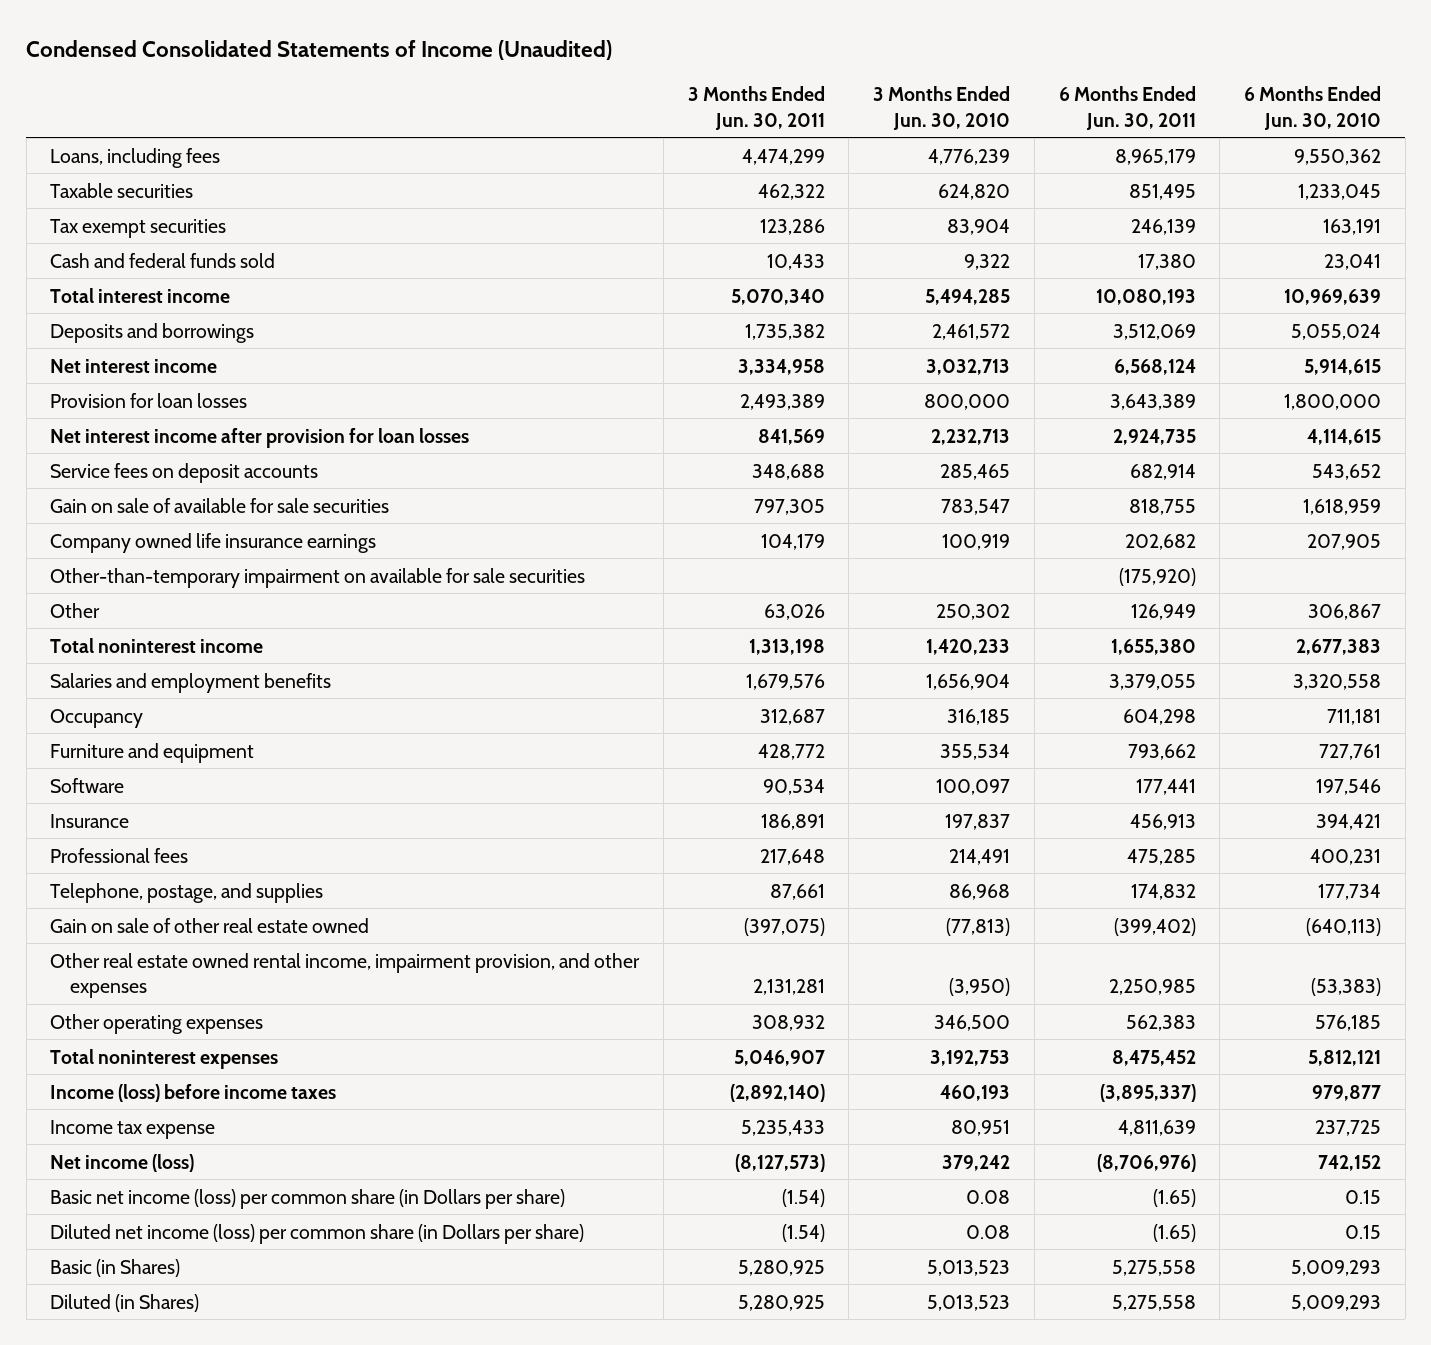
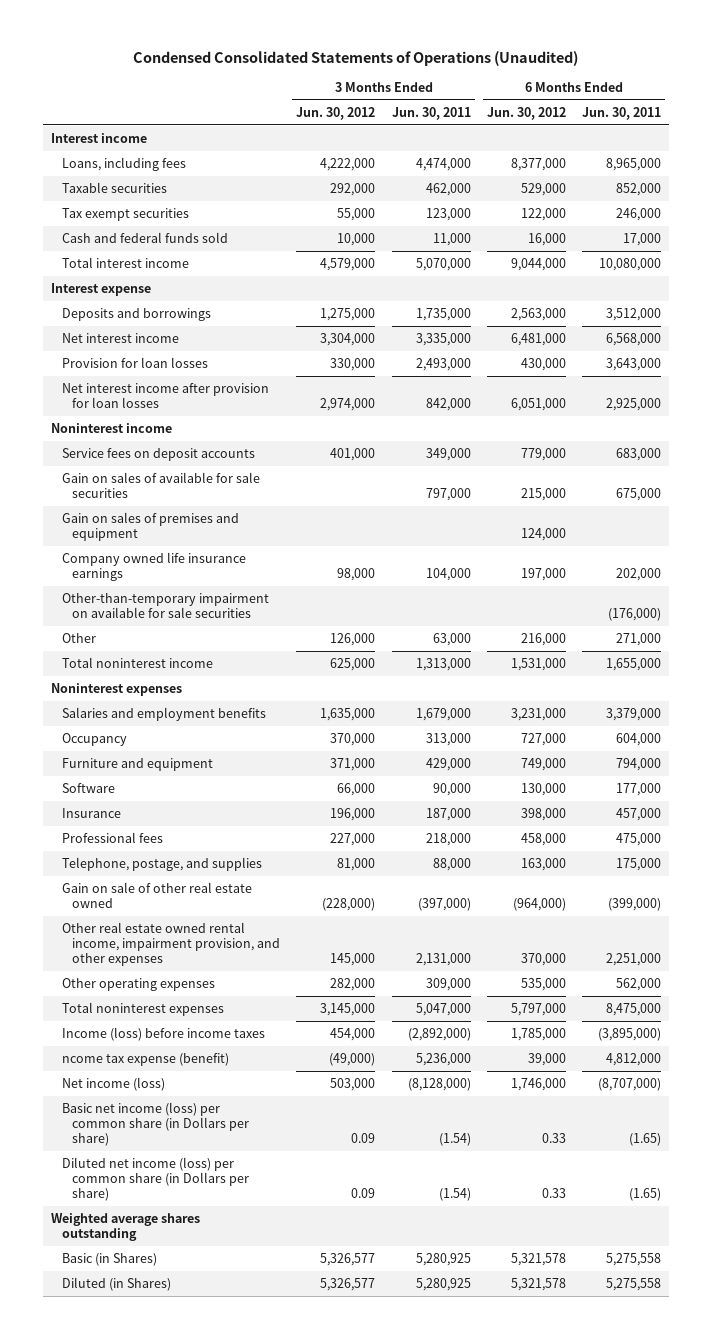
[26,39,613,60] Condensed Consolidated Statements of Income (Unaudited) -> [133,50,579,66] Condensed Consolidated Statements of Operations (Unaudited)
[873,86,1011,130] 3 Months Ended Jun. 30, 2010 -> none
[1243,86,1381,130] 6 Months Ended Jun. 30, 2010 -> none
none -> [296,106,376,120] Jun. 30, 2012
none -> [487,106,567,120] Jun. 30, 2012
none -> [50,132,147,143] Interest income
[741,148,825,165] 4,474,299 -> [415,157,471,171] 4,474,000
[1114,148,1196,165] 8,965,179 -> [606,157,662,171] 8,965,000
[757,183,825,200] 462,322 -> [425,182,471,196] 462,000
[1128,183,1196,200] 851,495 -> [616,182,662,196] 852,000
[759,218,825,235] 123,286 -> [425,207,471,221] 123,000
[1130,218,1196,235] 246,139 -> [616,207,662,221] 246,000
[766,253,825,270] 10,433 -> [432,232,471,246] 11,000
[1137,253,1196,270] 17,380 -> [623,232,662,246] 17,000
[730,288,825,305] 5,070,340 -> [415,257,471,271] 5,070,000
[1095,288,1196,305] 10,080,193 -> [599,257,662,271] 10,080,000
none -> [50,282,151,296] Interest expense
[744,323,825,340] 1,735,382 -> [415,307,471,321] 1,735,000
[1112,323,1196,340] 3,512,069 -> [606,307,662,321] 3,512,000
[737,358,825,375] 3,334,958 -> [415,332,471,346] 3,335,000
[1113,358,1196,375] 6,568,124 -> [606,332,662,346] 6,568,000
[739,393,825,410] 2,493,389 -> [415,357,471,371] 2,493,000
[1109,393,1196,410] 3,643,389 -> [606,357,662,371] 3,643,000
[757,428,825,445] 841,569 -> [425,397,471,411] 842,000
[1112,428,1196,445] 2,924,735 -> [606,397,662,411] 2,925,000
none -> [50,422,172,433] Noninterest income
[751,463,825,480] 348,688 -> [425,447,471,461] 349,000
[1129,463,1196,480] 682,914 -> [616,447,662,461] 683,000
[50,497,390,513] Gain on sale of available for sale securities -> [61,471,260,498] Gain on sales of available for sale securities
[753,498,825,515] 797,305 -> [425,487,471,501] 797,000
[1128,498,1196,515] 818,755 -> [616,487,662,501] 675,000
none -> [61,511,239,541] Gain on sales of premises and equipment
[760,533,825,550] 104,179 -> [425,567,471,581] 104,000
[1124,533,1196,550] 202,682 -> [616,567,662,581] 202,000
[1118,567,1196,586] (175,920) -> [608,607,662,621] (176,000)
[763,603,825,620] 63,026 -> [432,632,471,646] 63,000
[1130,603,1196,620] 126,949 -> [616,632,662,646] 271,000
[748,638,825,655] 1,313,198 -> [415,657,471,671] 1,313,000
[1110,638,1196,655] 1,655,380 -> [606,657,662,671] 1,655,000
none -> [50,682,182,696] Noninterest expenses
[745,673,825,690] 1,679,576 -> [415,707,471,721] 1,679,000
[1108,673,1196,690] 3,379,055 -> [606,707,662,721] 3,379,000
[759,708,825,725] 312,687 -> [425,732,471,746] 313,000
[1122,708,1196,725] 604,298 -> [616,732,662,746] 604,000
[757,743,825,760] 428,772 -> [425,757,471,771] 429,000
[1127,743,1196,760] 793,662 -> [616,757,662,771] 794,000
[762,778,825,795] 90,534 -> [432,782,471,796] 90,000
[1135,778,1196,795] 177,441 -> [616,782,662,796] 177,000
[760,813,825,830] 186,891 -> [425,807,471,821] 187,000
[1129,813,1196,830] 456,913 -> [616,807,662,821] 457,000
[759,848,825,865] 217,648 -> [425,832,471,846] 218,000
[1126,848,1196,865] 475,285 -> [616,832,662,846] 475,000
[769,883,825,900] 87,661 -> [432,857,471,871] 88,000
[1130,883,1196,900] 174,832 -> [616,857,662,871] 175,000
[743,917,825,936] (397,075) -> [417,897,471,911] (397,000)
[1113,917,1196,936] (399,402) -> [608,897,662,911] (399,000)
[752,979,825,996] 2,131,281 -> [415,952,471,966] 2,131,000
[1108,979,1196,996] 2,250,985 -> [606,952,662,966] 2,251,000
[751,1014,825,1031] 308,932 -> [425,977,471,991] 309,000
[1125,1014,1196,1031] 562,383 -> [616,977,662,991] 562,000
[733,1049,825,1066] 5,046,907 -> [415,1002,471,1016] 5,047,000
[1111,1049,1196,1066] 8,475,452 -> [606,1002,662,1016] 8,475,000
[729,1083,825,1102] (2,892,140) -> [407,1027,471,1041] (2,892,000)
[1099,1083,1196,1102] (3,895,337) -> [598,1027,662,1041] (3,895,000)
[50,1119,216,1139] Income tax expense -> [61,1052,229,1066] ncome tax expense (benefit)
[740,1119,825,1136] 5,235,433 -> [415,1052,471,1066] 5,236,000
[1117,1119,1196,1136] 4,811,639 -> [606,1052,662,1066] 4,812,000
[734,1153,825,1172] (8,127,573) -> [407,1077,471,1091] (8,128,000)
[1096,1153,1196,1172] (8,706,976) -> [598,1077,662,1091] (8,707,000)
none -> [50,1212,200,1241] Weighted average shares outstanding

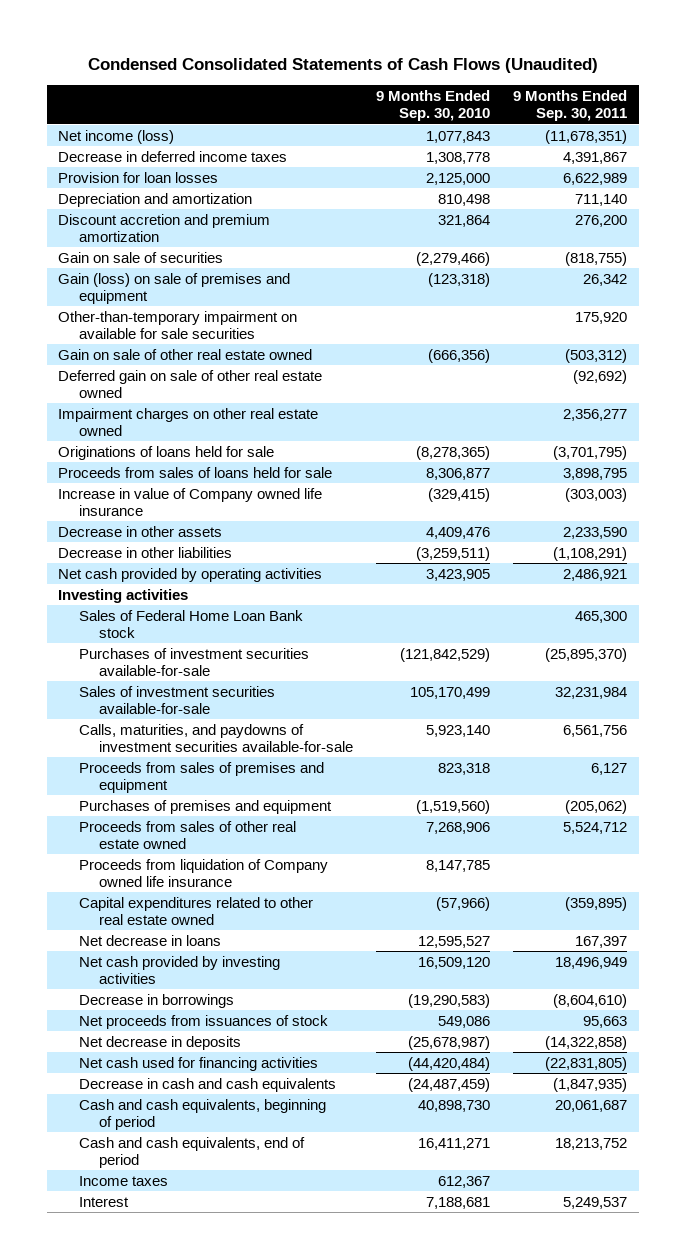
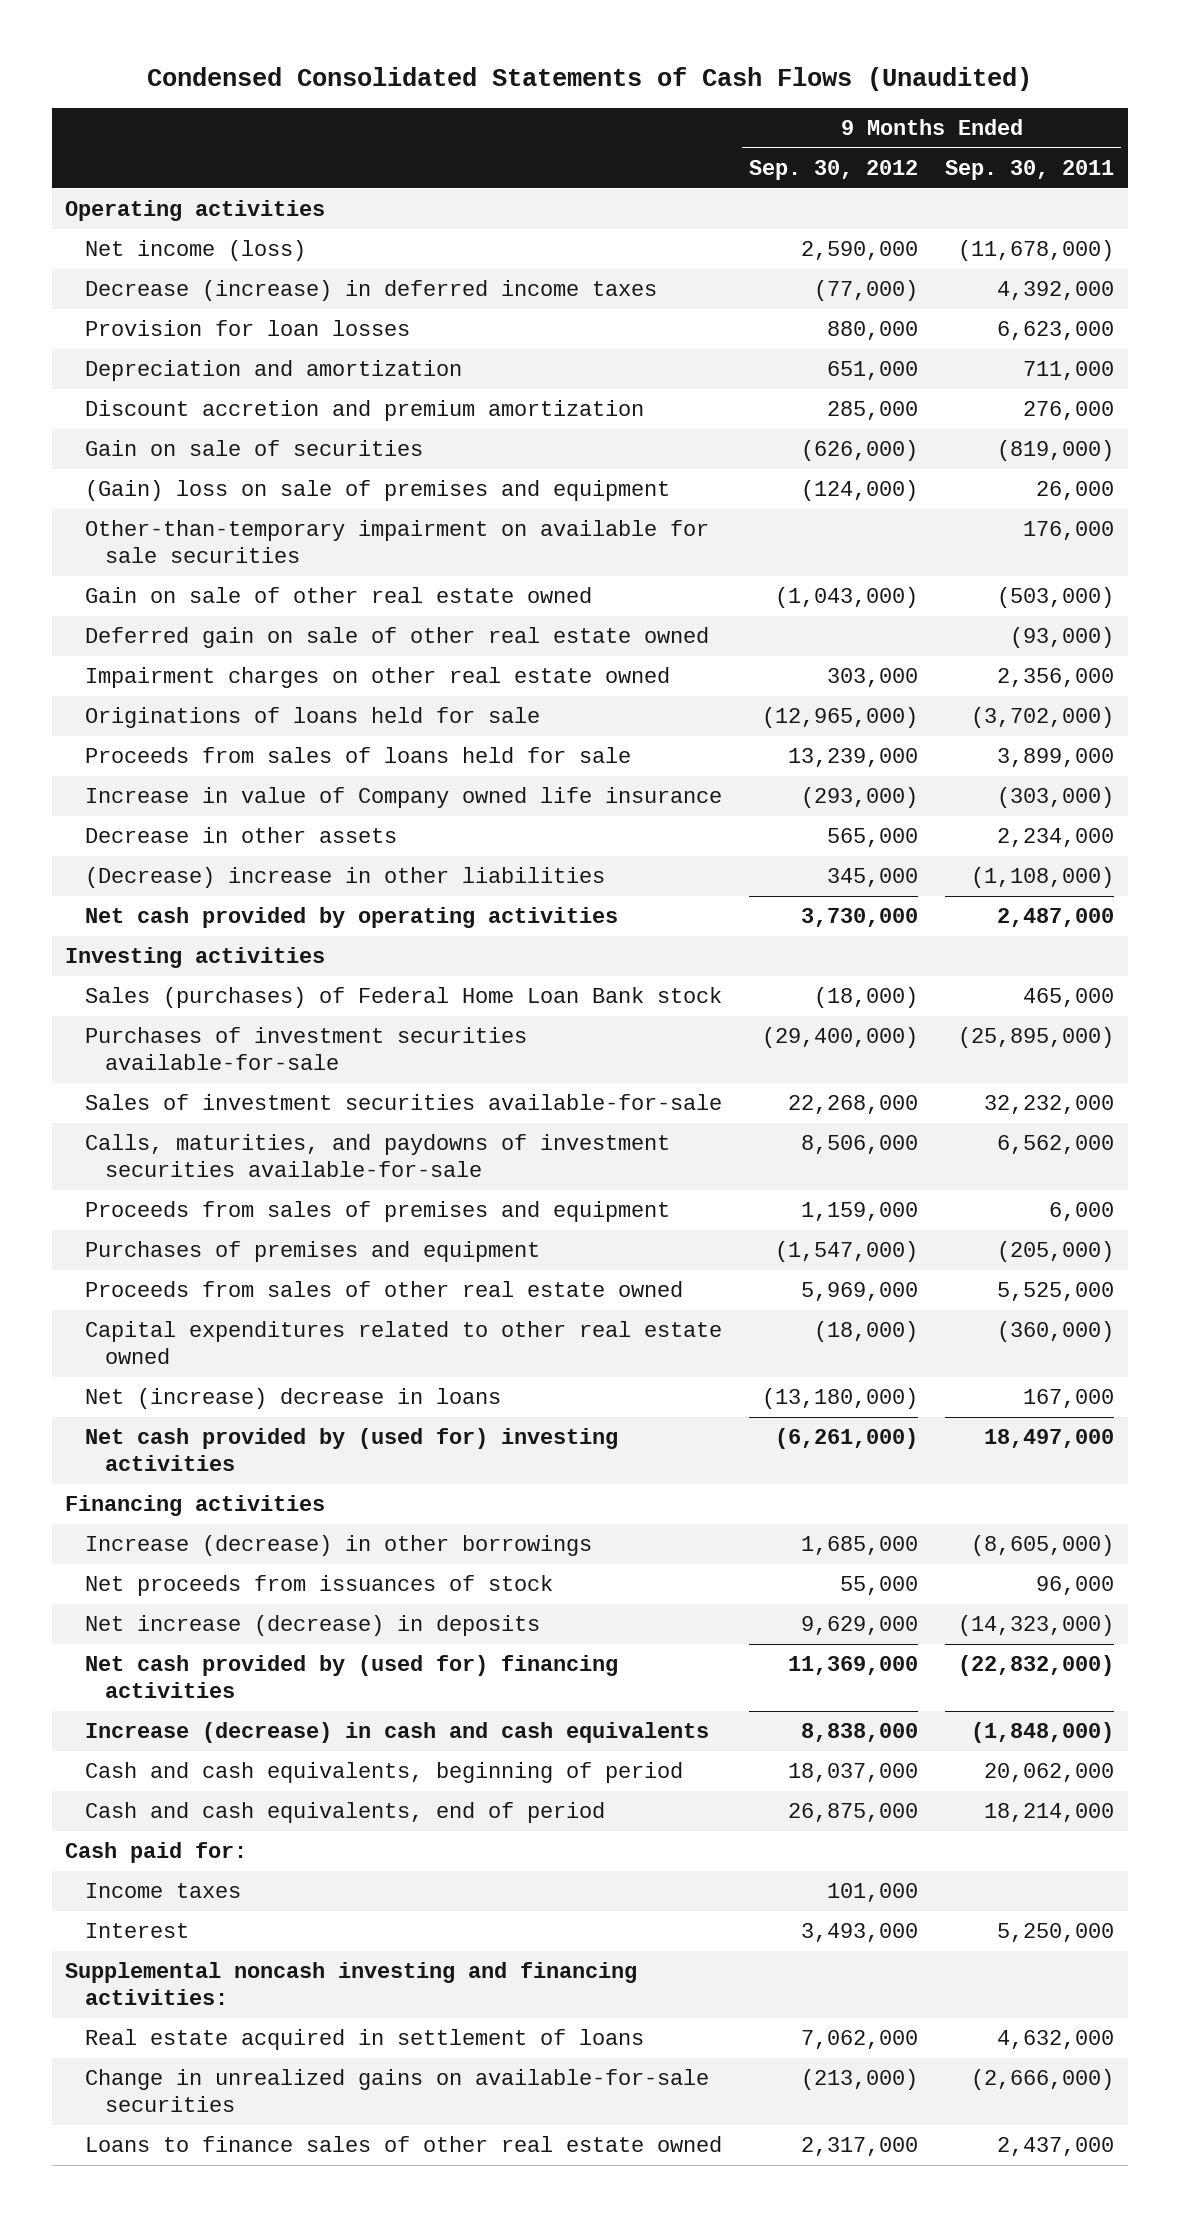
[376,89,491,122] 9 Months Ended Sep. 30, 2010 -> none
none -> [749,160,919,181] Sep. 30, 2012
none -> [65,200,326,222] Operating activities
[545,129,628,144] (11,678,351) -> [958,240,1115,262] (11,678,000)
[58,150,288,162] Decrease in deferred income taxes -> [84,280,657,302] Decrease (increase) in deferred income taxes
[563,151,628,164] 4,391,867 -> [997,281,1115,301] 4,392,000
[563,172,628,185] 6,622,989 -> [997,321,1115,341] 6,623,000
[575,193,628,206] 711,140 -> [1023,361,1115,381] 711,000
[575,214,628,227] 276,200 -> [1023,401,1115,421] 276,000
[565,251,628,266] (818,755) -> [997,440,1115,462] (819,000)
[58,272,291,304] Gain (loss) on sale of premises and equipment -> [84,480,670,502] (Gain) loss on sale of premises and equipment
[583,273,628,286] 26,342 -> [1036,481,1115,501] 26,000
[575,311,628,324] 175,920 -> [1023,521,1115,541] 176,000
[565,348,628,363] (503,312) -> [997,587,1115,609] (503,000)
[573,369,628,384] (92,692) -> [1010,627,1115,649] (93,000)
[563,408,628,421] 2,356,277 -> [997,668,1115,688] 2,356,000
[553,445,628,460] (3,701,795) -> [971,707,1115,729] (3,702,000)
[563,467,628,480] 3,898,795 -> [997,748,1115,768] 3,899,000
[565,487,628,502] (303,003) -> [997,787,1115,809] (303,000)
[563,526,628,539] 2,233,590 -> [997,828,1115,848] 2,234,000
[58,546,233,558] Decrease in other liabilities -> [84,867,605,889] (Decrease) increase in other liabilities
[553,546,628,561] (1,108,291) -> [971,867,1115,889] (1,108,000)
[563,568,628,581] 2,486,921 -> [997,908,1115,928] 2,487,000
[78,858,328,887] Proceeds from liquidation of Company owned life insurance -> none
[78,609,303,638] Sales of Federal Home Loan Bank stock -> [84,987,722,1009] Sales (purchases) of Federal Home Loan Bank stock
[575,610,628,623] 465,300 -> [1023,988,1115,1008] 465,000
[545,647,628,662] (25,895,370) -> [958,1027,1115,1049] (25,895,000)
[555,686,628,699] 32,231,984 -> [984,1095,1115,1115] 32,232,000
[563,724,628,737] 6,561,756 -> [997,1135,1115,1155] 6,562,000
[591,762,628,775] 6,127 -> [1049,1202,1115,1222] 6,000
[565,799,628,814] (205,062) -> [997,1241,1115,1263] (205,000)
[563,821,628,834] 5,524,712 -> [997,1282,1115,1302] 5,525,000
[565,896,628,911] (359,895) -> [997,1321,1115,1343] (360,000)
[78,934,221,946] Net decrease in loans -> [84,1388,501,1410] Net (increase) decrease in loans
[575,935,628,948] 167,397 -> [1023,1389,1115,1409] 167,000
[78,955,280,984] Net cash provided by investing activities -> [84,1428,618,1472] Net cash provided by (used for) investing activities
[555,956,628,969] 18,496,949 -> [984,1429,1115,1449] 18,497,000
none -> [65,1495,326,1517] Financing activities
[78,993,234,1008] Decrease in borrowings -> [84,1535,592,1557] Increase (decrease) in other borrowings
[553,993,628,1008] (8,604,610) -> [971,1535,1115,1557] (8,605,000)
[583,1015,628,1028] 95,663 -> [1036,1576,1115,1596] 96,000
[78,1035,241,1050] Net decrease in deposits -> [84,1615,540,1637] Net increase (decrease) in deposits
[545,1035,628,1050] (14,322,858) -> [958,1615,1115,1637] (14,323,000)
[78,1056,318,1071] Net cash used for financing activities -> [84,1655,618,1699] Net cash provided by (used for) financing activities
[545,1056,628,1071] (22,831,805) -> [958,1655,1115,1677] (22,832,000)
[78,1077,336,1092] Decrease in cash and cash equivalents -> [84,1722,709,1744] Increase (decrease) in cash and cash equivalents
[553,1077,628,1092] (1,847,935) -> [971,1722,1115,1744] (1,848,000)
[555,1099,628,1112] 20,061,687 -> [984,1763,1115,1783] 20,062,000
[555,1137,628,1150] 18,213,752 -> [984,1803,1115,1823] 18,214,000
none -> [65,1842,248,1864] Cash paid for:
[563,1196,628,1209] 5,249,537 -> [997,1923,1115,1943] 5,250,000
none -> [65,1962,638,2006] Supplemental noncash investing and financing activities:
none -> [84,2029,644,2051] Real estate acquired in settlement of loans
none -> [84,2069,709,2113] Change in unrealized gains on available-for-sale securities
none -> [84,2136,722,2153] Loans to finance sales of other real estate owned

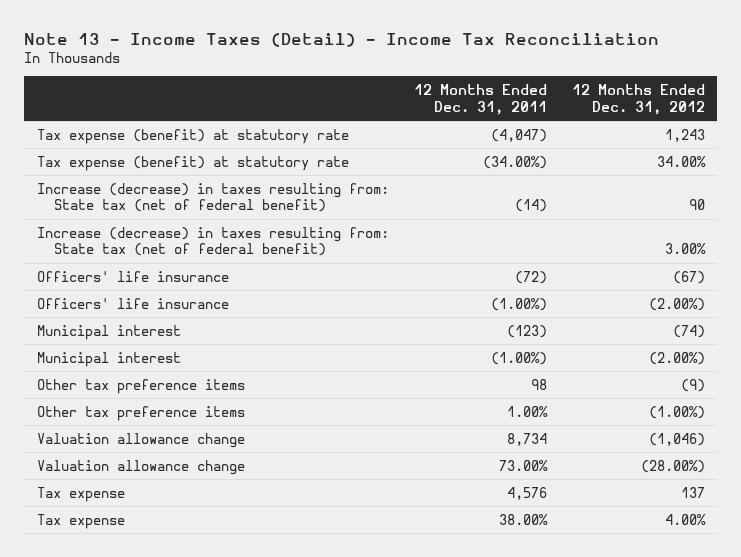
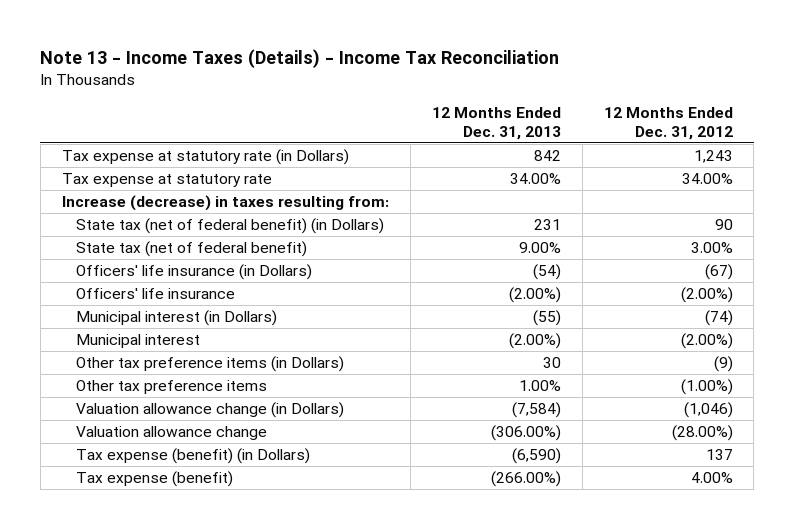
[23,32,659,47] Note 13 - Income Taxes (Detail) - Income Tax Reconciliation -> [40,49,560,69] Note 13 - Income Taxes (Details) - Income Tax Reconciliation
[413,84,547,115] 12 Months Ended Dec. 31, 2011 -> none
none -> [431,106,561,140] 12 Months Ended Dec. 31, 2013
[36,128,349,144] Tax expense (benefit) at statutory rate -> [61,149,349,166] Tax expense at statutory rate (in Dollars)
[36,155,349,171] Tax expense (benefit) at statutory rate -> [61,173,272,188] Tax expense at statutory rate
none -> [61,195,389,212] Increase (decrease) in taxes resulting from:
[36,182,389,213] Increase (decrease) in taxes resulting from: State tax (net of federal benefit) -> [76,218,385,235] State tax (net of federal benefit) (in Dollars)
[36,226,389,257] Increase (decrease) in taxes resulting from: State tax (net of federal benefit) -> [76,241,308,258] State tax (net of federal benefit)
[36,270,229,282] Officers' life insurance -> [76,264,313,281] Officers' life insurance (in Dollars)
[36,324,181,340] Municipal interest -> [76,310,278,327] Municipal interest (in Dollars)
[36,378,245,394] Other tax preference items -> [76,356,345,373] Other tax preference items (in Dollars)
[36,432,245,448] Valuation allowance change -> [76,402,345,419] Valuation allowance change (in Dollars)
[36,486,125,502] Tax expense -> [76,448,311,465] Tax expense (benefit) (in Dollars)
[36,513,125,529] Tax expense -> [76,471,234,488] Tax expense (benefit)

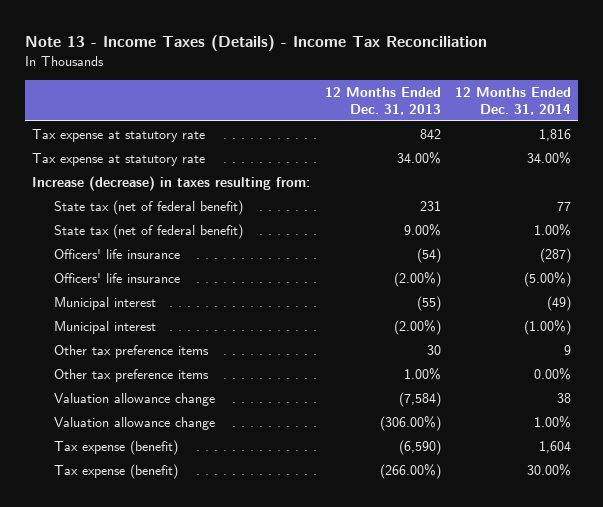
[603,106,733,140] 12 Months Ended Dec. 31, 2012 -> none
none -> [454,86,571,115] 12 Months Ended Dec. 31, 2014
[61,149,349,166] Tax expense at statutory rate (in Dollars) -> [32,128,206,142] Tax expense at statutory rate
[76,218,385,235] State tax (net of federal benefit) (in Dollars) -> [54,199,244,215] State tax (net of federal benefit)
[76,264,313,281] Officers' life insurance (in Dollars) -> [54,248,181,259] Officers' life insurance
[76,310,278,327] Municipal interest (in Dollars) -> [54,296,157,310] Municipal interest
[76,356,345,373] Other tax preference items (in Dollars) -> [54,344,210,358] Other tax preference items
[76,402,345,419] Valuation allowance change (in Dollars) -> [54,392,216,406] Valuation allowance change
[76,448,311,465] Tax expense (benefit) (in Dollars) -> [54,439,179,455] Tax expense (benefit)

